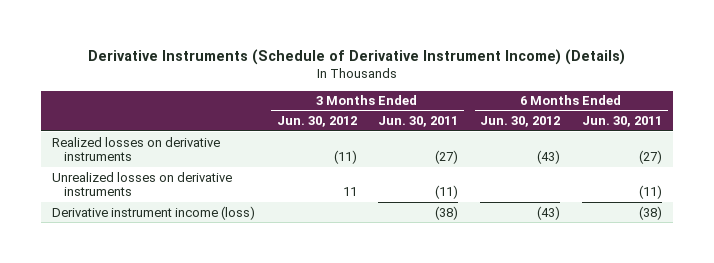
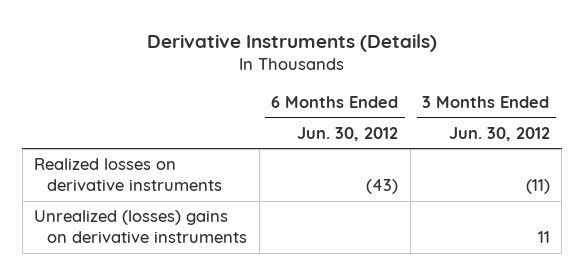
[87,48,625,65] Derivative Instruments (Schedule of Derivative Instrument Income) (Details) -> [146,33,437,52] Derivative Instruments (Details)
[378,116,459,128] Jun. 30, 2011 -> none
[582,116,663,128] Jun. 30, 2011 -> none
[51,205,255,220] Derivative instrument income (loss) -> none
[51,171,232,197] Unrealized losses on derivative instruments -> [34,210,248,244] Unrealized (losses) gains on derivative instruments

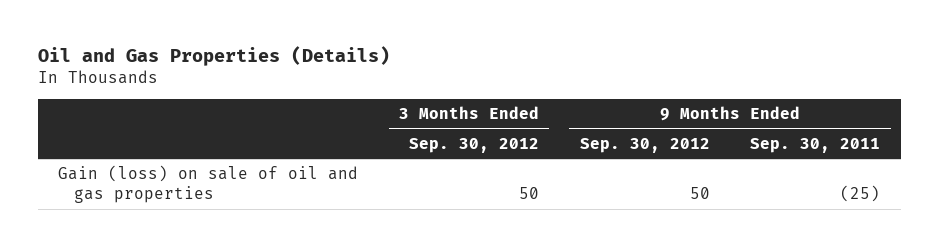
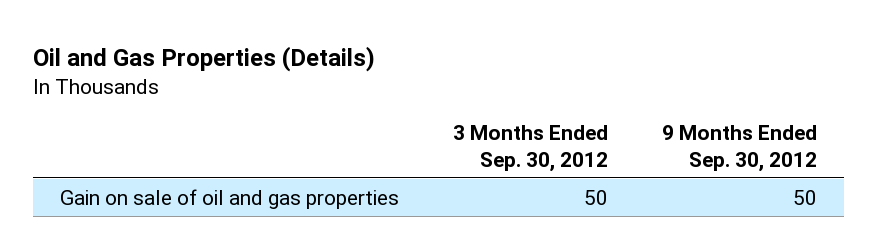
[750,137,881,153] Sep. 30, 2011 -> none
[57,165,358,204] Gain (loss) on sale of oil and gas properties -> [60,188,400,209] Gain on sale of oil and gas properties

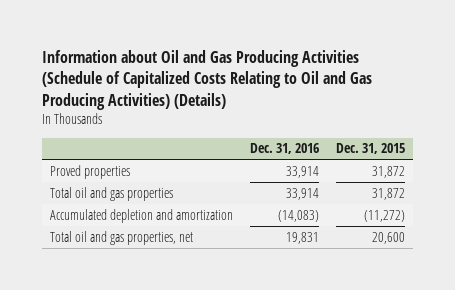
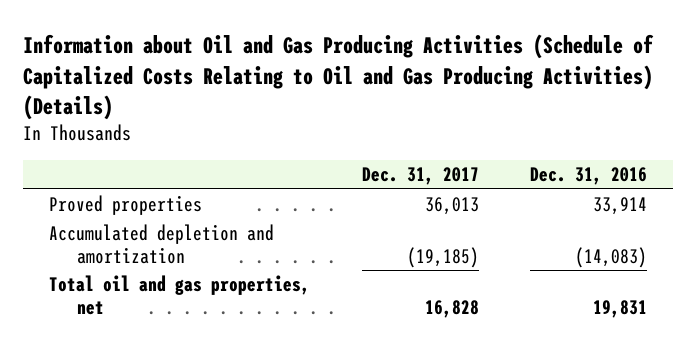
[335,143,405,155] Dec. 31, 2015 -> none
none -> [361,167,479,186] Dec. 31, 2017
[50,186,174,201] Total oil and gas properties -> none

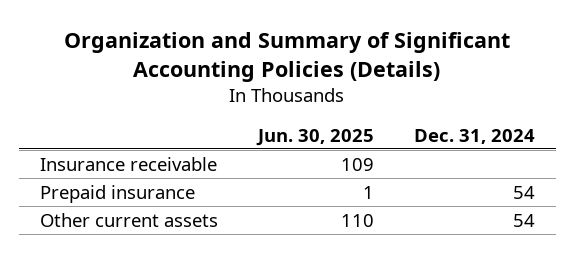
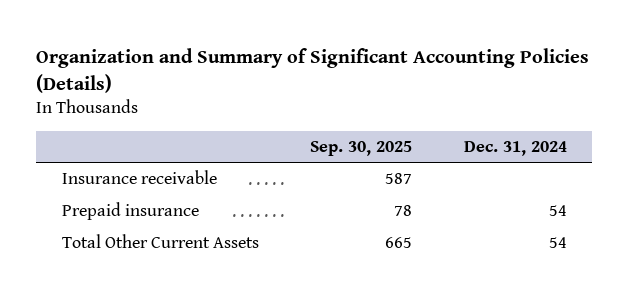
[255,128,374,146] Jun. 30, 2025 -> none
none -> [310,140,413,156] Sep. 30, 2025
[39,212,218,227] Other current assets -> [61,234,259,249] Total Other Current Assets

